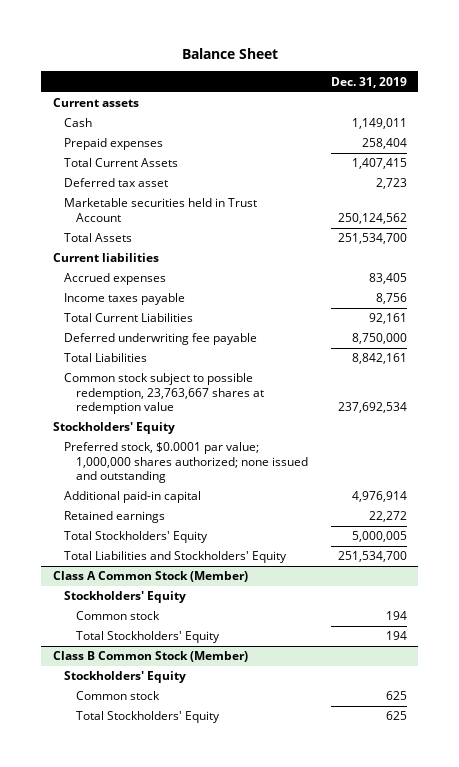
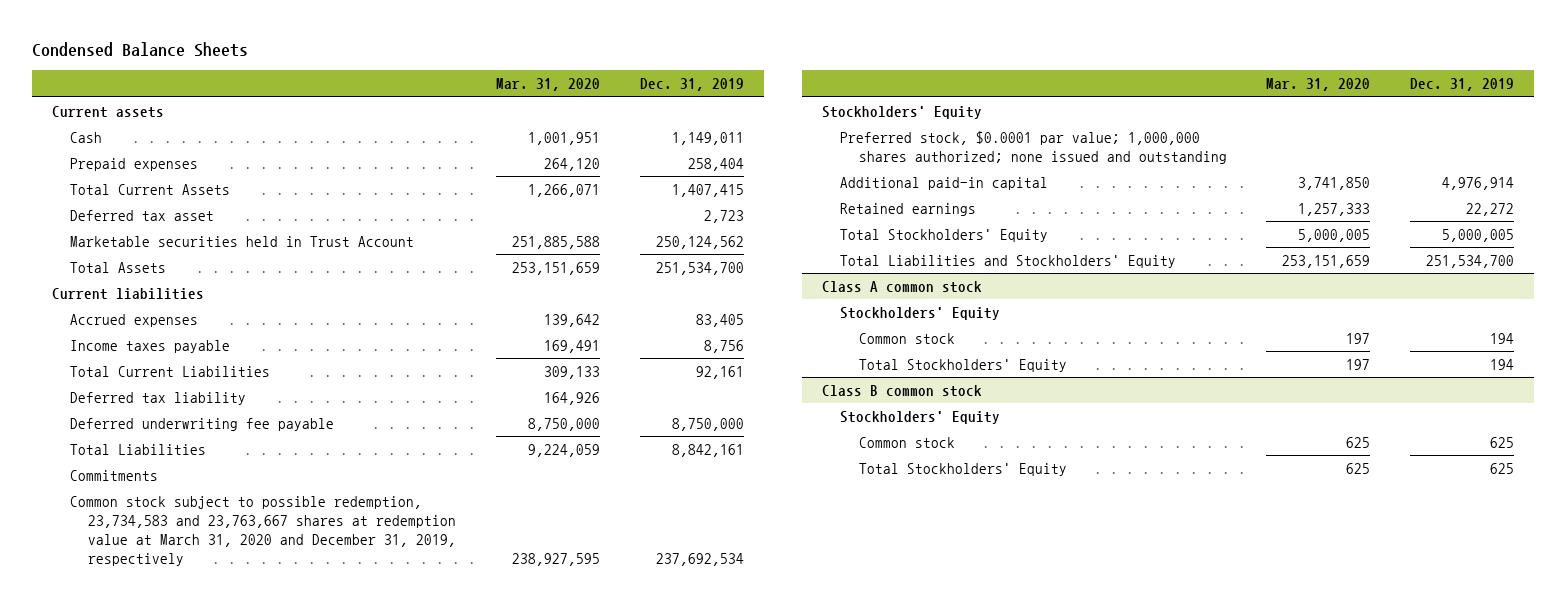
[181,48,278,60] Balance Sheet -> [31,42,248,58] Condensed Balance Sheets
none -> [496,78,601,92] Mar. 31, 2020
none -> [69,392,246,406] Deferred tax liability
none -> [69,470,158,482] Commitments
[64,373,264,414] Common stock subject to possible redemption, 23,763,667 shares at redemption value -> [69,496,457,566] Common stock subject to possible redemption, 23,734,583 and 23,763,667 shares at redemption value at March 31, 2020 and December 31, 2019, respectively
[52,571,248,583] Class A Common Stock (Member) -> [821,281,982,294] Class A common stock
[52,651,248,663] Class B Common Stock (Member) -> [821,385,982,398] Class B common stock

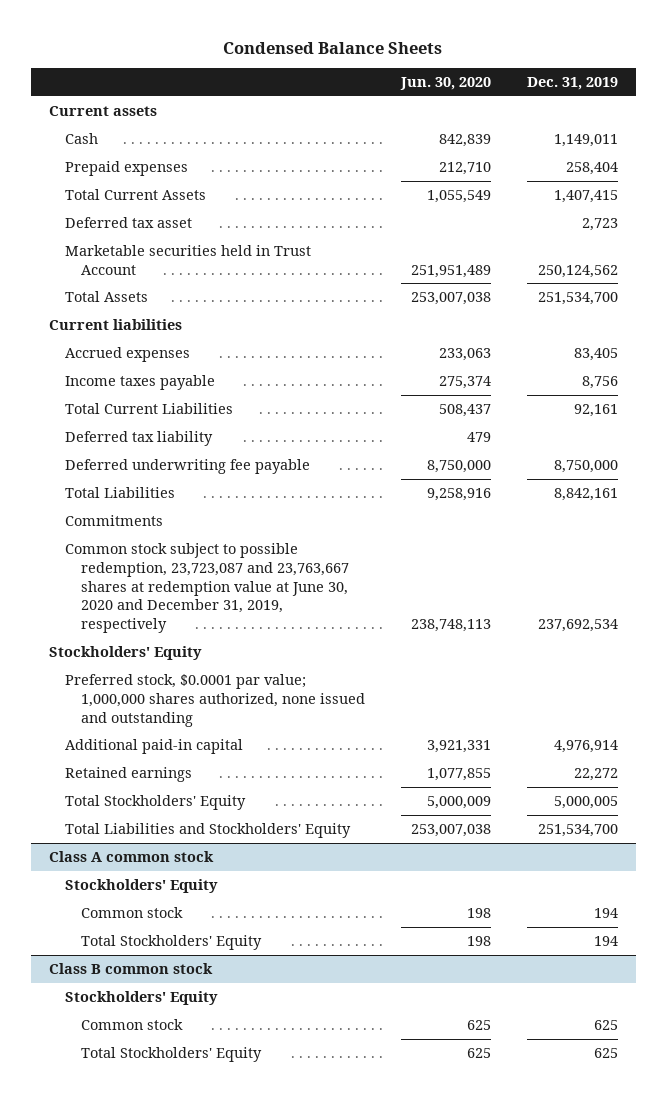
[496,78,601,92] Mar. 31, 2020 -> none
none -> [399,77,491,91] Jun. 30, 2020
[69,496,457,566] Common stock subject to possible redemption, 23,734,583 and 23,763,667 shares at redemption value at March 31, 2020 and December 31, 2019, respectively -> [64,543,349,634] Common stock subject to possible redemption, 23,723,087 and 23,763,667 shares at redemption value at June 30, 2020 and December 31, 2019, respectively
[840,131,1227,164] Preferred stock, $0.0001 par value; 1,000,000 shares authorized; none issued and outstanding -> [64,674,365,727] Preferred stock, $0.0001 par value; 1,000,000 shares authorized, none issued and outstanding

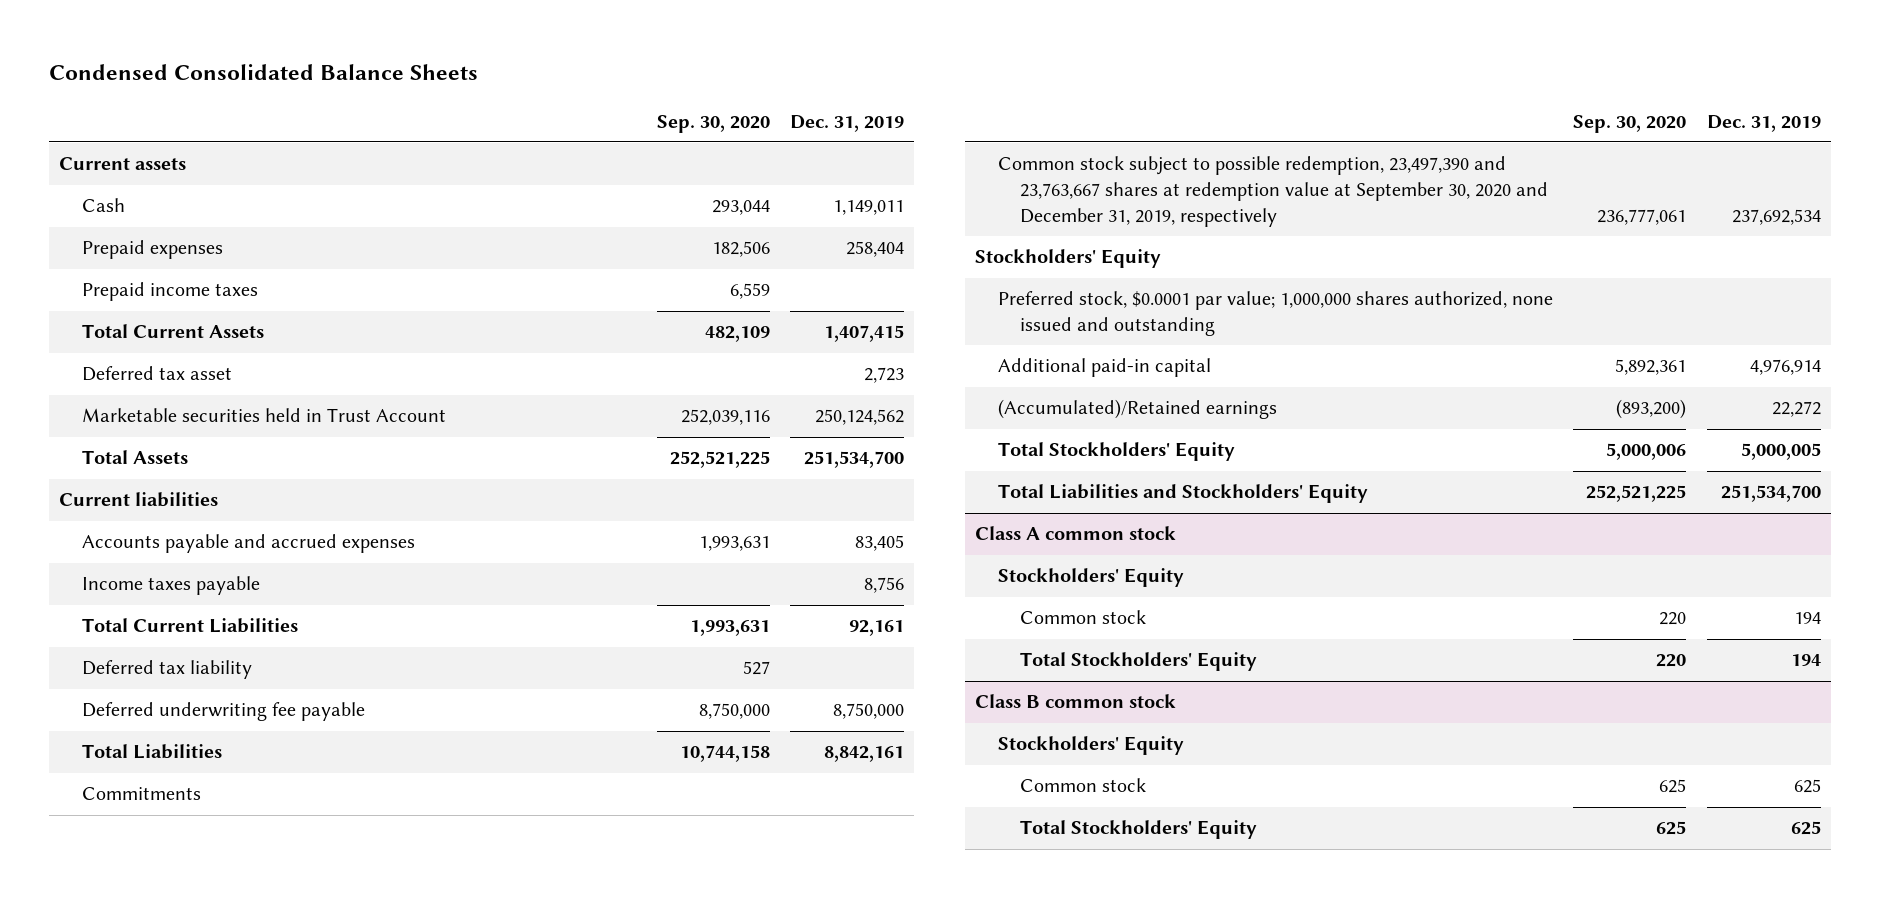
[223,41,443,54] Condensed Balance Sheets -> [48,64,478,81] Condensed Consolidated Balance Sheets
[399,77,491,91] Jun. 30, 2020 -> none
none -> [656,114,770,133] Sep. 30, 2020
none -> [81,282,258,302] Prepaid income taxes
[64,347,190,363] Accrued expenses -> [81,534,415,554] Accounts payable and accrued expenses
[64,543,349,634] Common stock subject to possible redemption, 23,723,087 and 23,763,667 shares at redemption value at June 30, 2020 and December 31, 2019, respectively -> [997,156,1549,227] Common stock subject to possible redemption, 23,497,390 and 23,763,667 shares at redemption value at September 30, 2020 and December 31, 2019, respectively
[64,767,192,783] Retained earnings -> [997,399,1277,420] (Accumulated)/Retained earnings

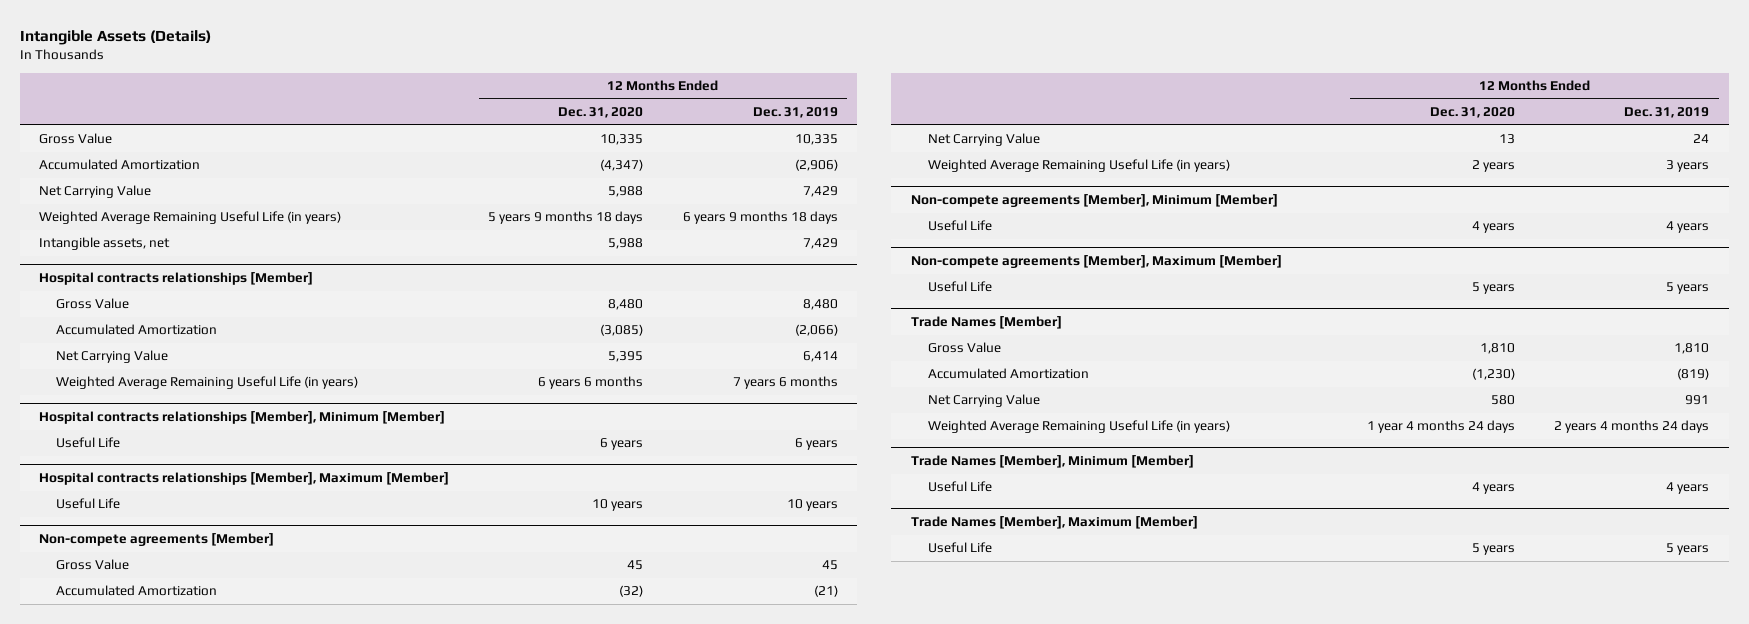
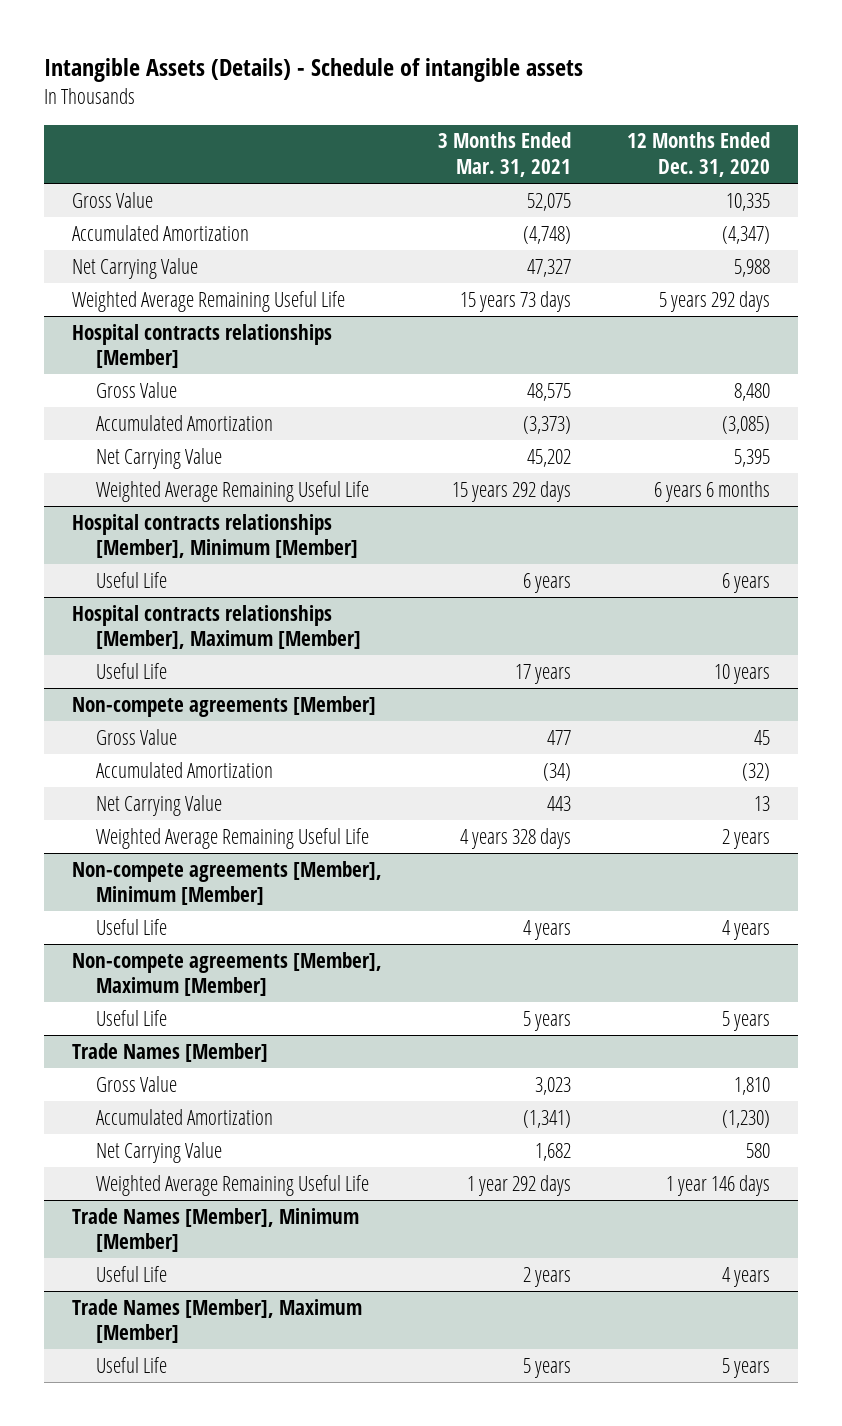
[19,29,211,45] Intangible Assets (Details) -> [43,57,583,82] Intangible Assets (Details) - Schedule of intangible assets
[752,107,838,119] Dec. 31, 2019 -> none
none -> [438,132,572,178] 3 Months Ended Mar. 31, 2021
[39,237,171,251] Intangible assets, net -> none
[39,211,342,225] Weighted Average Remaining Useful Life (in years) -> [71,290,345,312] Weighted Average Remaining Useful Life
[488,211,644,225] 5 years 9 months 18 days -> [659,290,771,312] 5 years 292 days
[56,376,359,390] Weighted Average Remaining Useful Life (in years) -> [96,480,370,502] Weighted Average Remaining Useful Life
[928,159,1231,173] Weighted Average Remaining Useful Life (in years) -> [96,827,370,849] Weighted Average Remaining Useful Life
[928,420,1231,434] Weighted Average Remaining Useful Life (in years) -> [96,1174,370,1196] Weighted Average Remaining Useful Life
[1367,420,1516,434] 1 year 4 months 24 days -> [666,1174,771,1196] 1 year 146 days

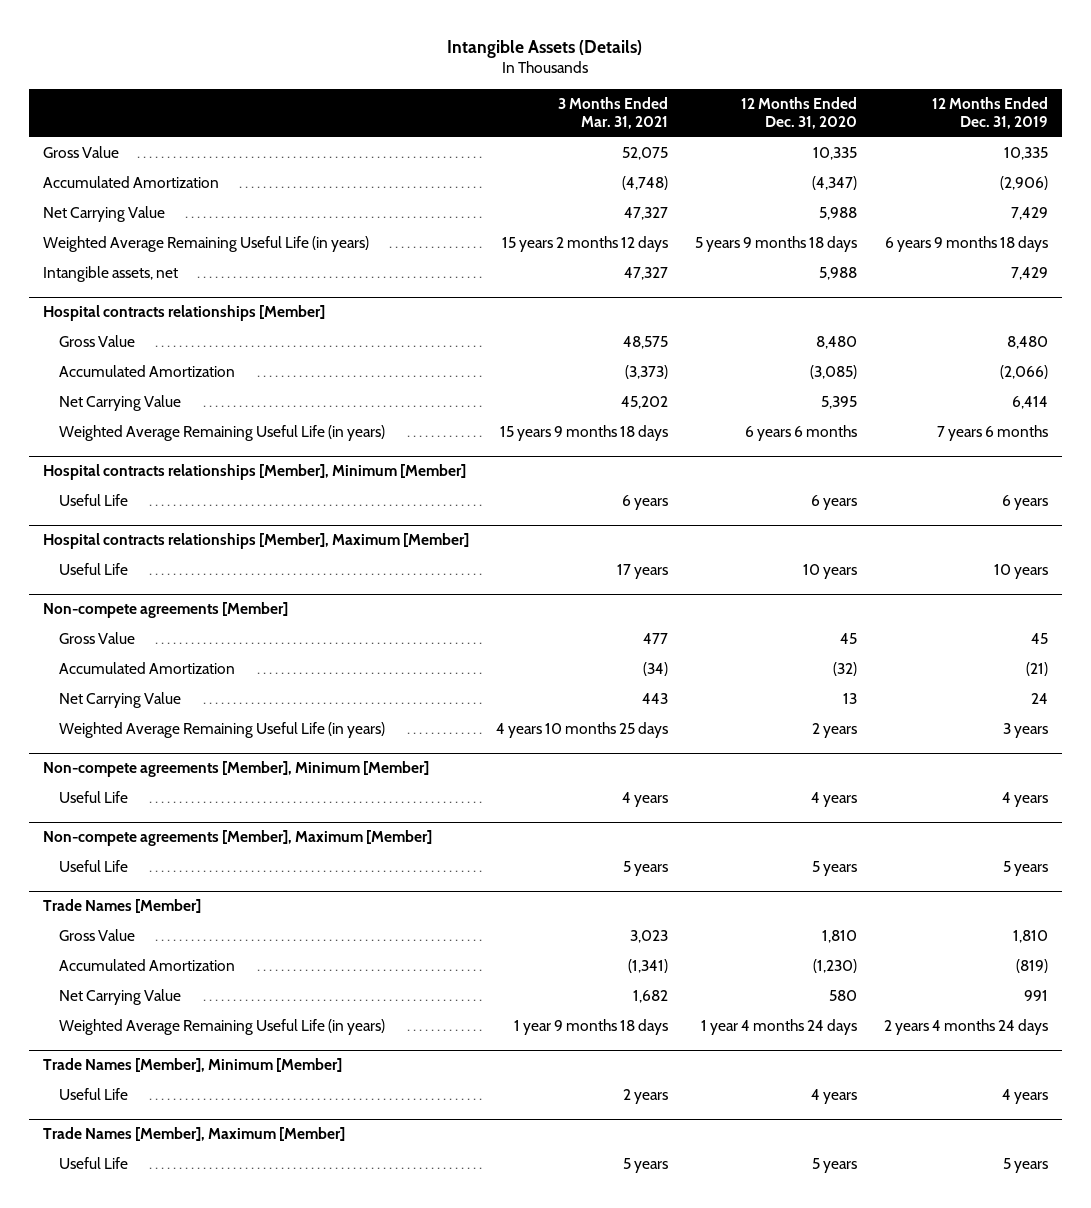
[43,57,583,82] Intangible Assets (Details) - Schedule of intangible assets -> [447,39,643,58] Intangible Assets (Details)
none -> [932,96,1049,130] 12 Months Ended Dec. 31, 2019
[71,290,345,312] Weighted Average Remaining Useful Life -> [42,236,369,253] Weighted Average Remaining Useful Life (in years)
[460,290,572,312] 15 years 73 days -> [501,236,668,253] 15 years 2 months 12 days
[659,290,771,312] 5 years 292 days -> [695,236,858,253] 5 years 9 months 18 days
none -> [42,266,178,283] Intangible assets, net
[96,480,370,502] Weighted Average Remaining Useful Life -> [59,425,386,442] Weighted Average Remaining Useful Life (in years)
[452,480,572,502] 15 years 292 days -> [499,425,668,442] 15 years 9 months 18 days
[96,827,370,849] Weighted Average Remaining Useful Life -> [59,722,386,739] Weighted Average Remaining Useful Life (in years)
[460,827,572,849] 4 years 328 days -> [495,722,668,739] 4 years 10 months 25 days
[96,1174,370,1196] Weighted Average Remaining Useful Life -> [59,1019,386,1036] Weighted Average Remaining Useful Life (in years)
[467,1174,572,1196] 1 year 292 days -> [513,1019,668,1036] 1 year 9 months 18 days
[666,1174,771,1196] 1 year 146 days -> [701,1019,858,1036] 1 year 4 months 24 days

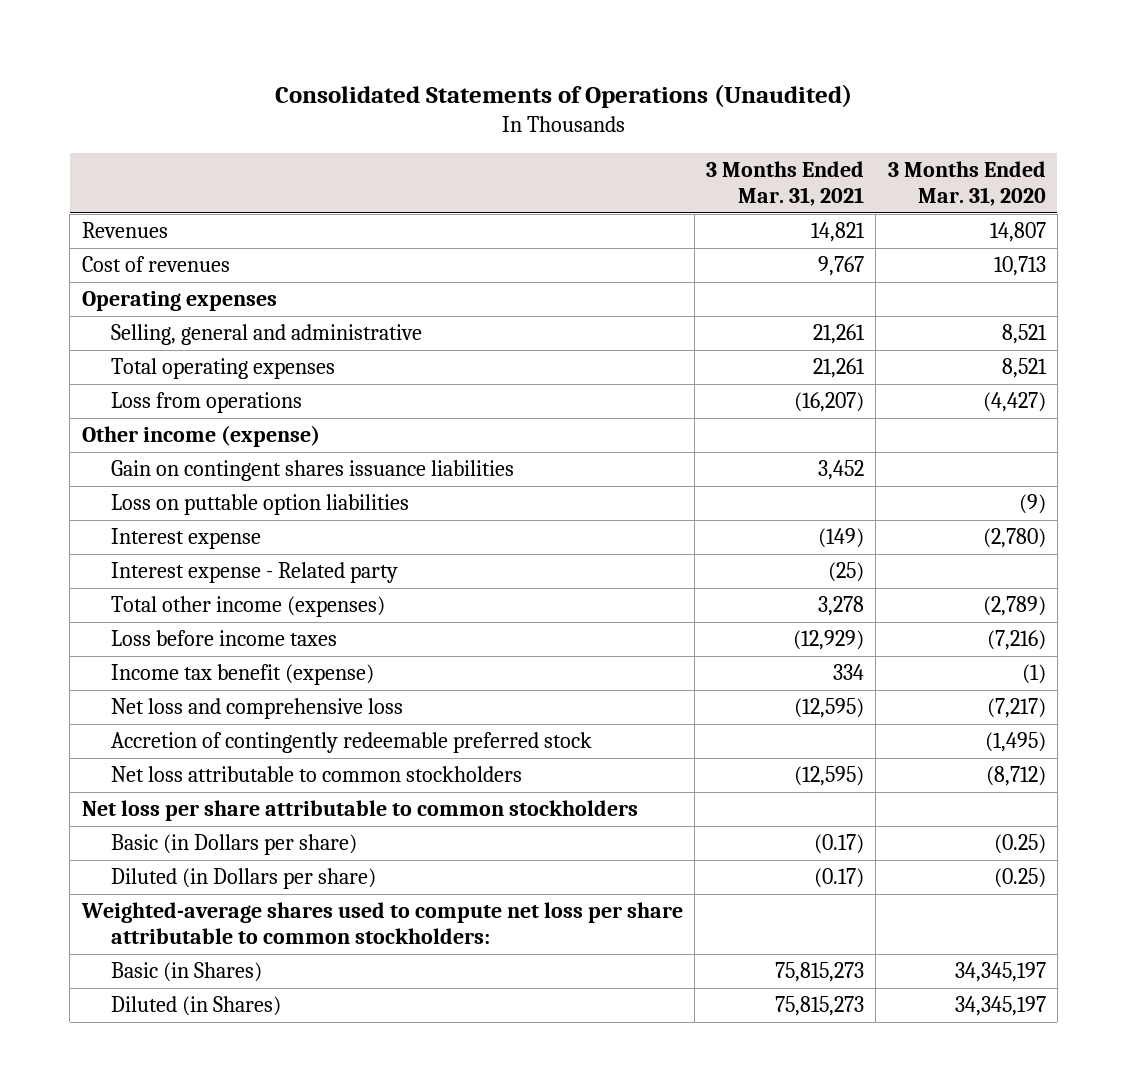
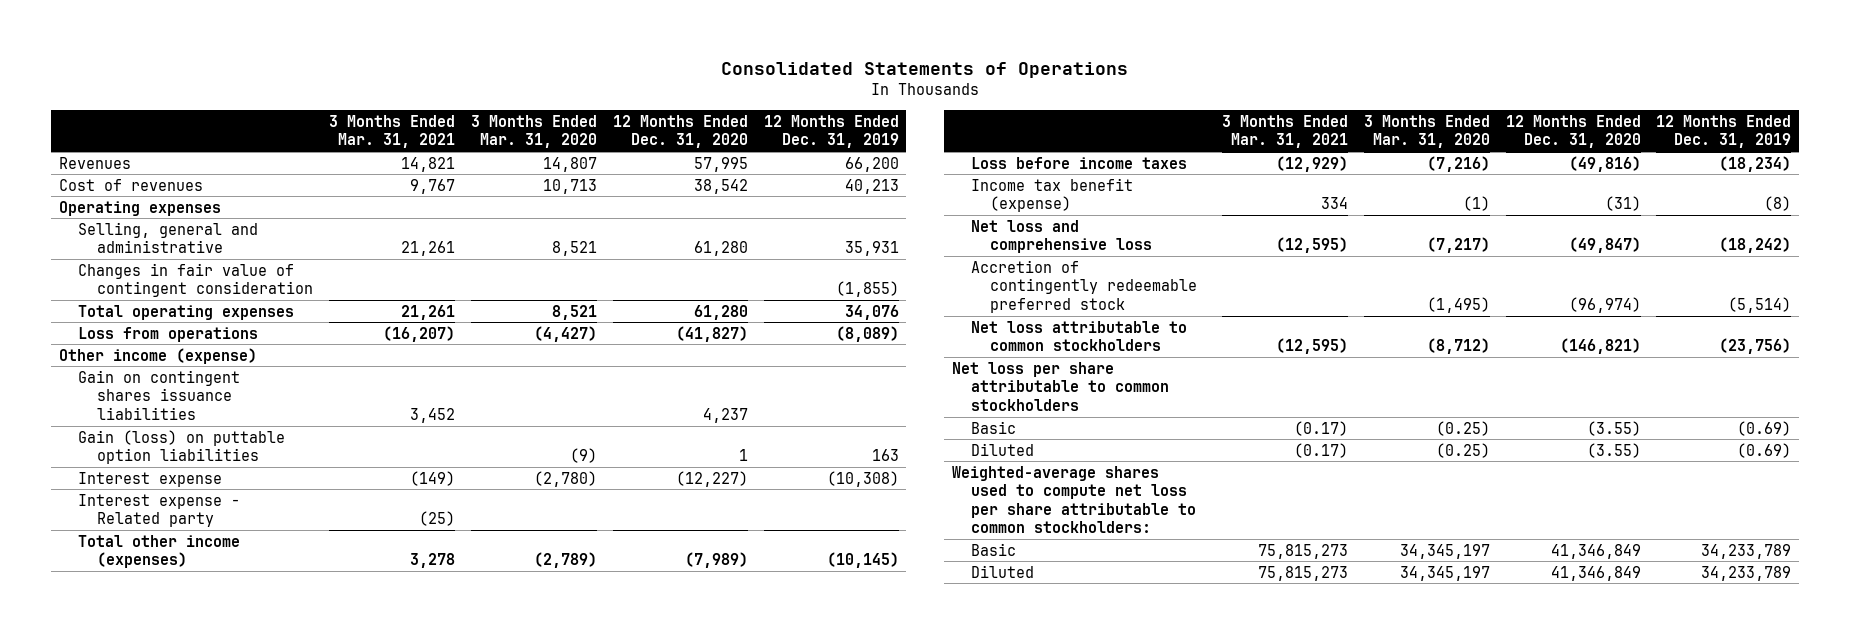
[274,84,852,109] Consolidated Statements of Operations (Unaudited) -> [721,61,1129,78] Consolidated Statements of Operations
none -> [612,114,748,149] 12 Months Ended Dec. 31, 2020
none -> [763,114,899,149] 12 Months Ended Dec. 31, 2019
none -> [78,262,314,298] Changes in fair value of contingent consideration
[111,494,410,516] Loss on puttable option liabilities -> [78,429,286,465] Gain (loss) on puttable option liabilities
[111,834,358,856] Basic (in Dollars per share) -> [971,420,1017,434] Basic
[111,868,377,890] Diluted (in Dollars per share) -> [971,442,1035,456] Diluted
[111,962,263,983] Basic (in Shares) -> [971,542,1017,556] Basic
[111,996,282,1017] Diluted (in Shares) -> [971,564,1035,578] Diluted

